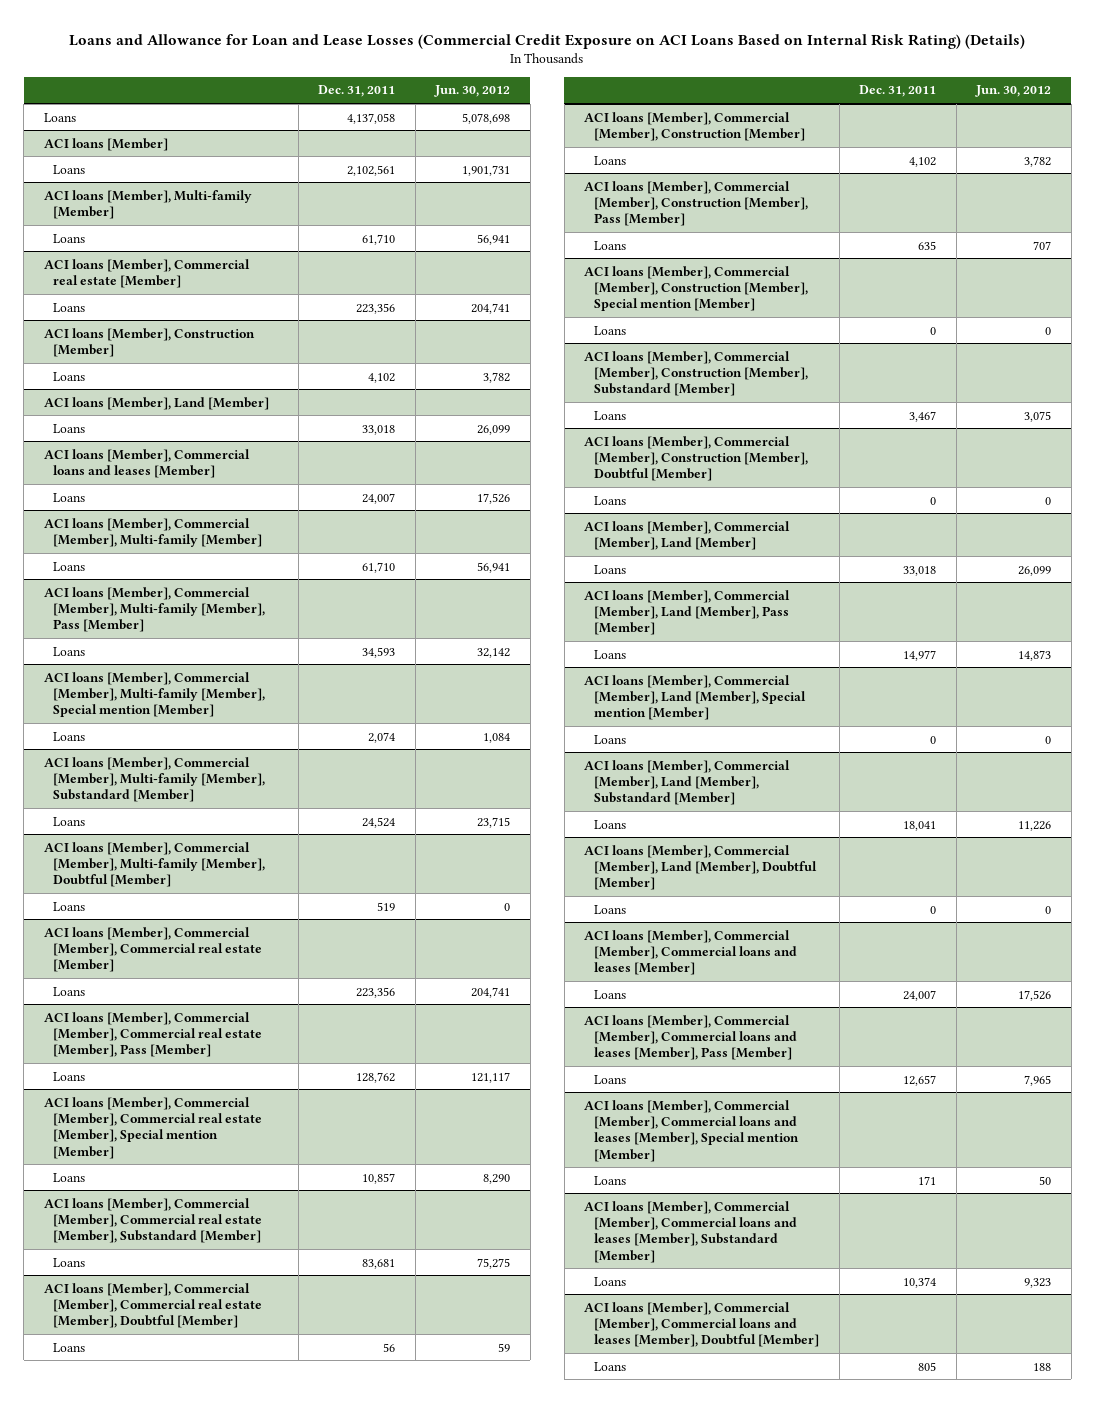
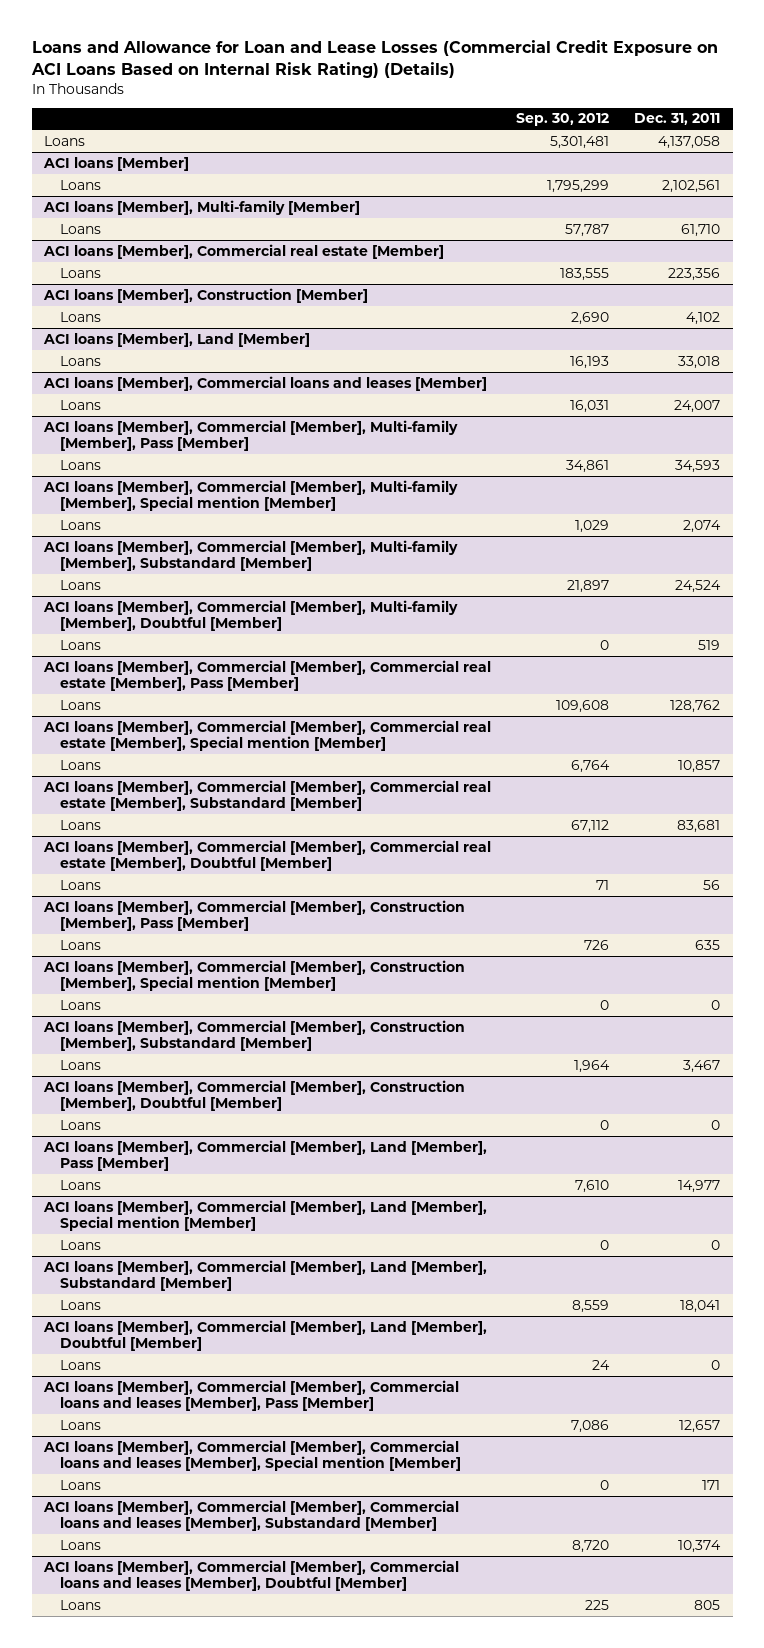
[434,85,511,98] Jun. 30, 2012 -> none
none -> [516,113,610,127] Sep. 30, 2012
[43,517,263,547] ACI loans [Member], Commercial [Member], Multi-family [Member] -> none
[53,561,86,571] Loans -> none
[43,926,263,973] ACI loans [Member], Commercial [Member], Commercial real estate [Member] -> none
[53,986,86,996] Loans -> none
[584,111,806,141] ACI loans [Member], Commercial [Member], Construction [Member] -> none
[594,155,627,165] Loans -> none
[584,520,791,550] ACI loans [Member], Commercial [Member], Land [Member] -> none
[594,564,627,574] Loans -> none
[584,929,798,976] ACI loans [Member], Commercial [Member], Commercial loans and leases [Member] -> none
[594,989,627,999] Loans -> none

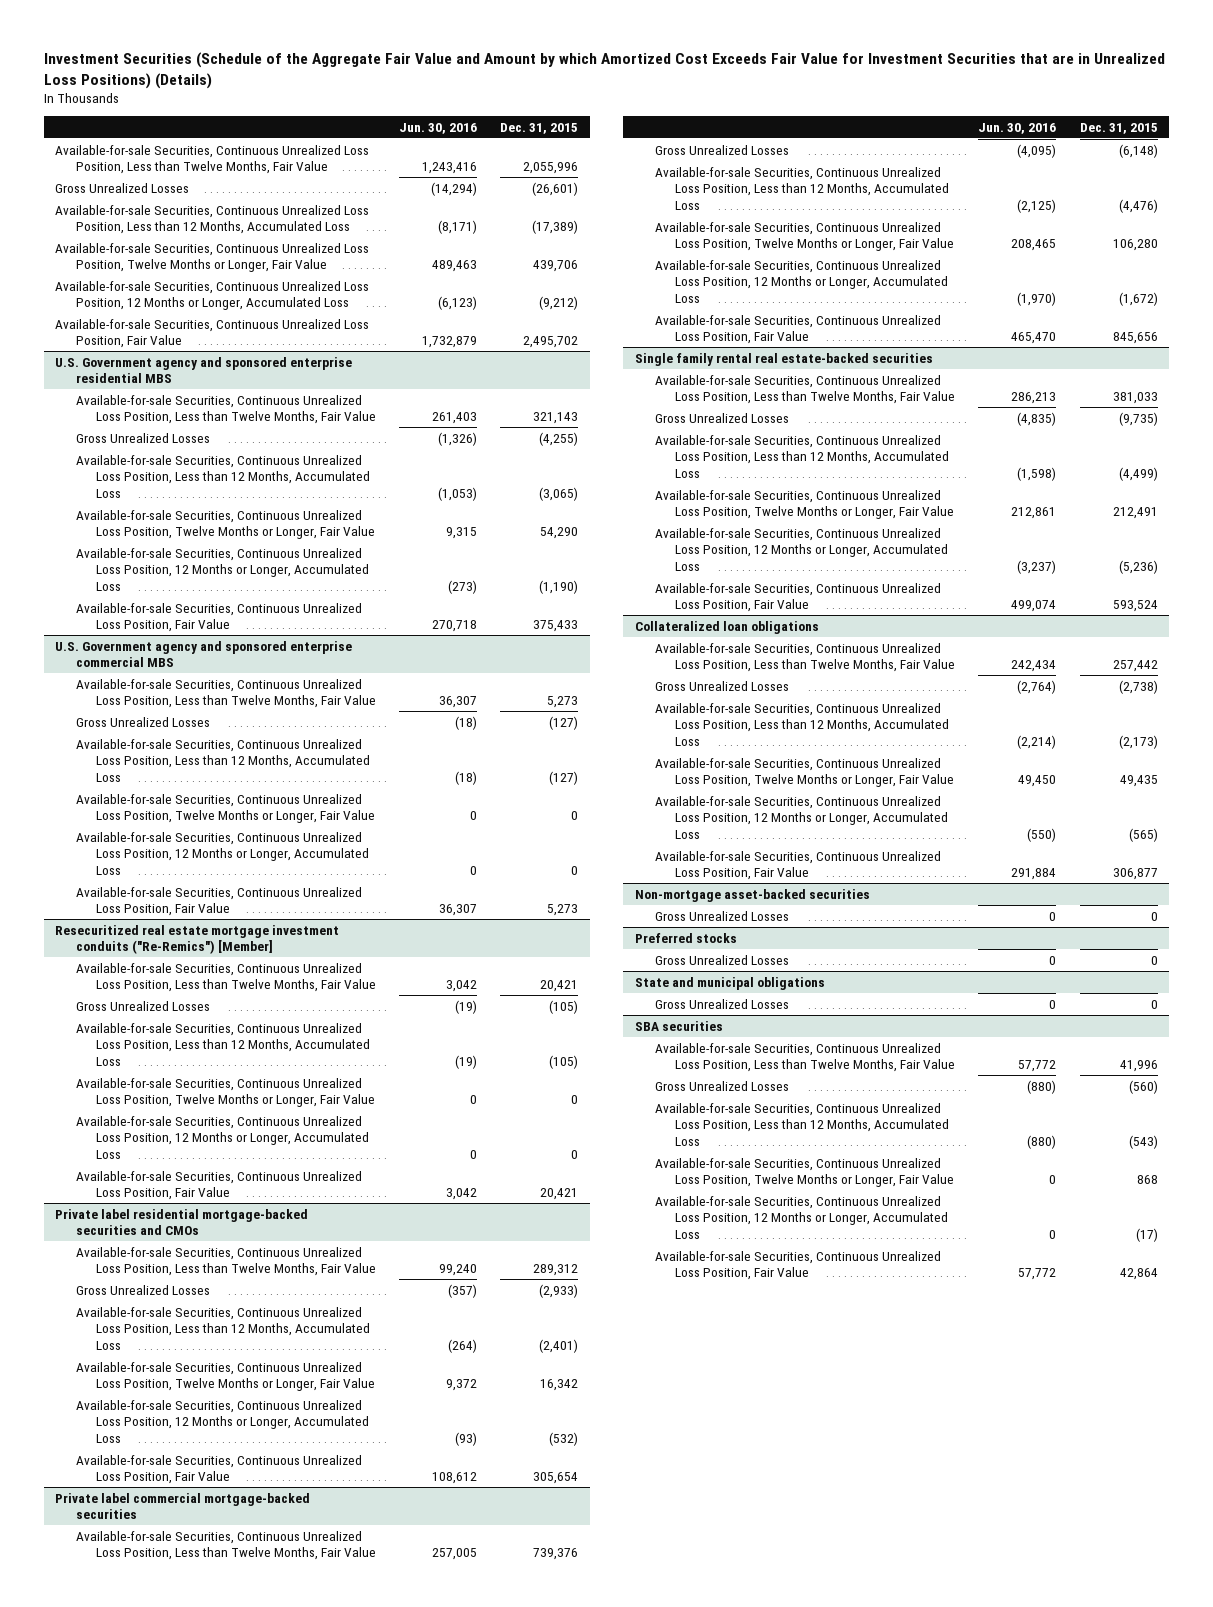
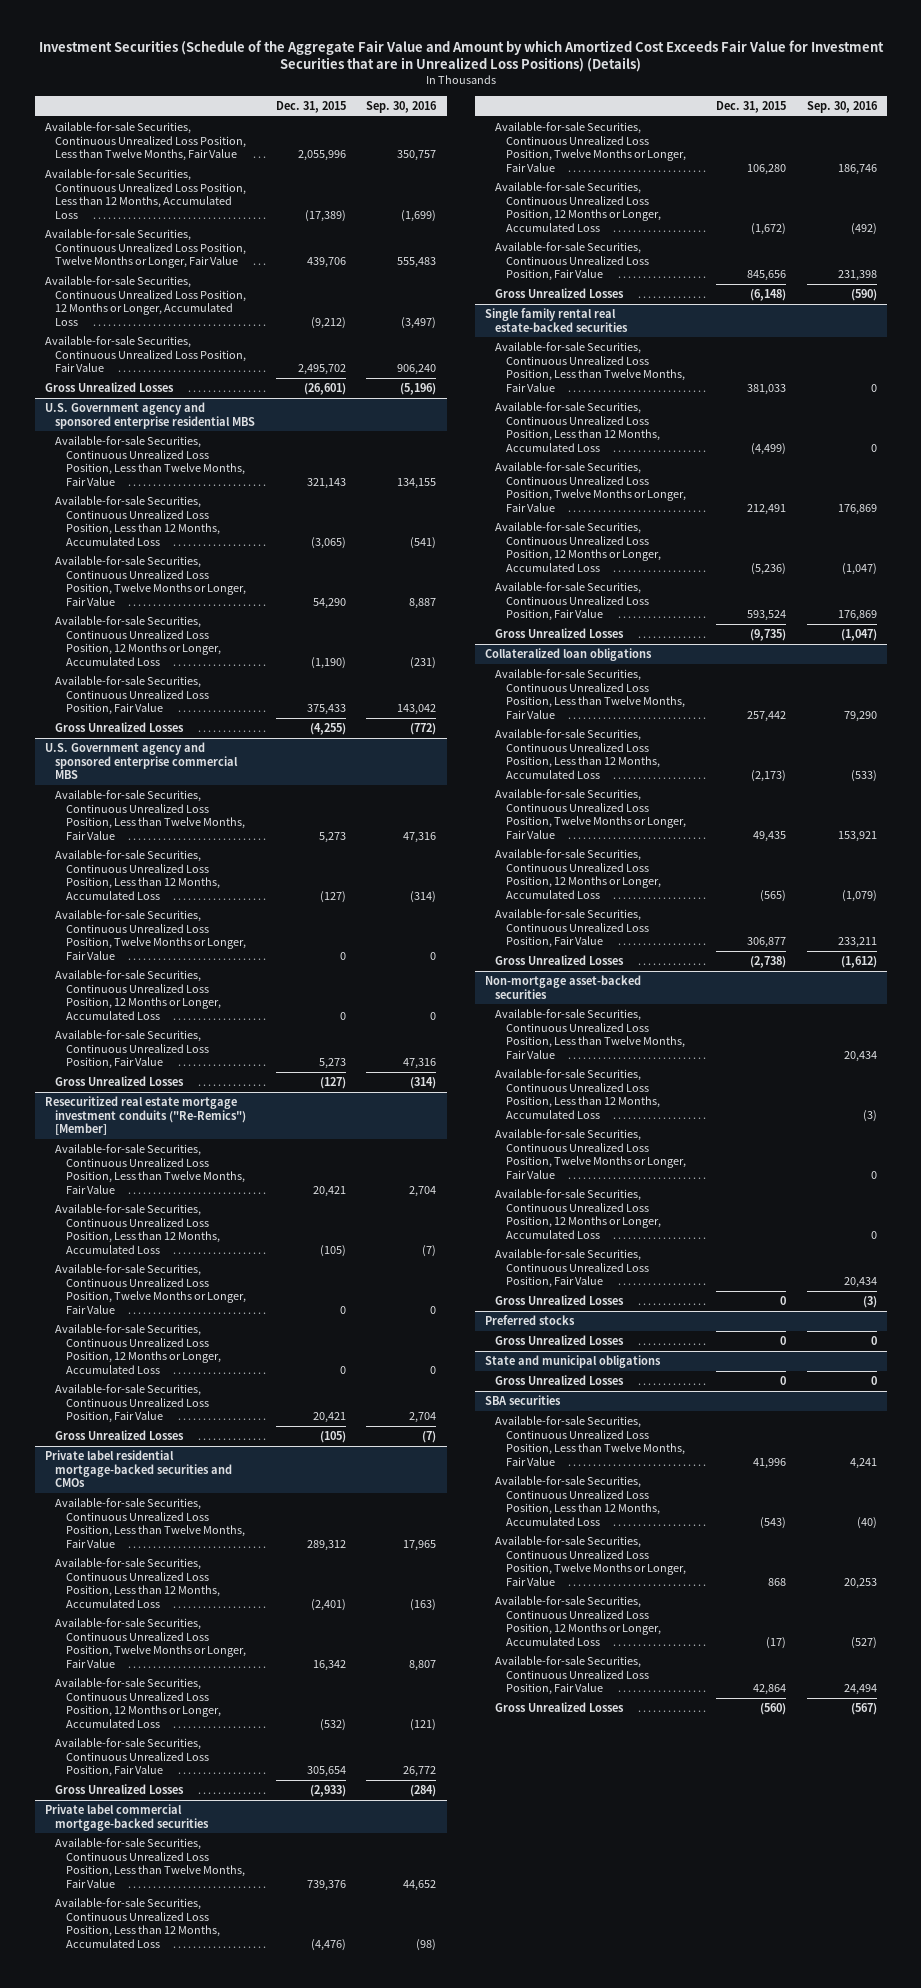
[399,122,478,134] Jun. 30, 2016 -> none
none -> [366,100,438,113] Sep. 30, 2016
[55,182,190,193] Gross Unrealized Losses -> [44,382,174,393] Gross Unrealized Losses
[75,432,210,443] Gross Unrealized Losses -> [55,722,185,733] Gross Unrealized Losses
[75,716,210,727] Gross Unrealized Losses -> [55,1076,185,1087] Gross Unrealized Losses
[75,1000,210,1011] Gross Unrealized Losses -> [55,1430,185,1441] Gross Unrealized Losses
[75,1284,210,1295] Gross Unrealized Losses -> [55,1784,185,1795] Gross Unrealized Losses
[654,144,789,155] Gross Unrealized Losses -> [495,288,625,299] Gross Unrealized Losses
[654,412,789,423] Gross Unrealized Losses -> [495,628,625,639] Gross Unrealized Losses
[654,680,789,691] Gross Unrealized Losses -> [495,955,625,966] Gross Unrealized Losses
none -> [495,1009,686,1059] Available-for-sale Securities, Continuous Unrealized Loss Position, Less than Twelve Months, Fair Value
none -> [495,1069,661,1119] Available-for-sale Securities, Continuous Unrealized Loss Position, Less than 12 Months, Accumulated Loss
none -> [495,1129,687,1179] Available-for-sale Securities, Continuous Unrealized Loss Position, Twelve Months or Longer, Fair Value
none -> [495,1189,662,1239] Available-for-sale Securities, Continuous Unrealized Loss Position, 12 Months or Longer, Accumulated Loss
none -> [495,1249,650,1289] Available-for-sale Securities, Continuous Unrealized Loss Position, Fair Value
[654,1080,789,1091] Gross Unrealized Losses -> [495,1702,625,1713] Gross Unrealized Losses

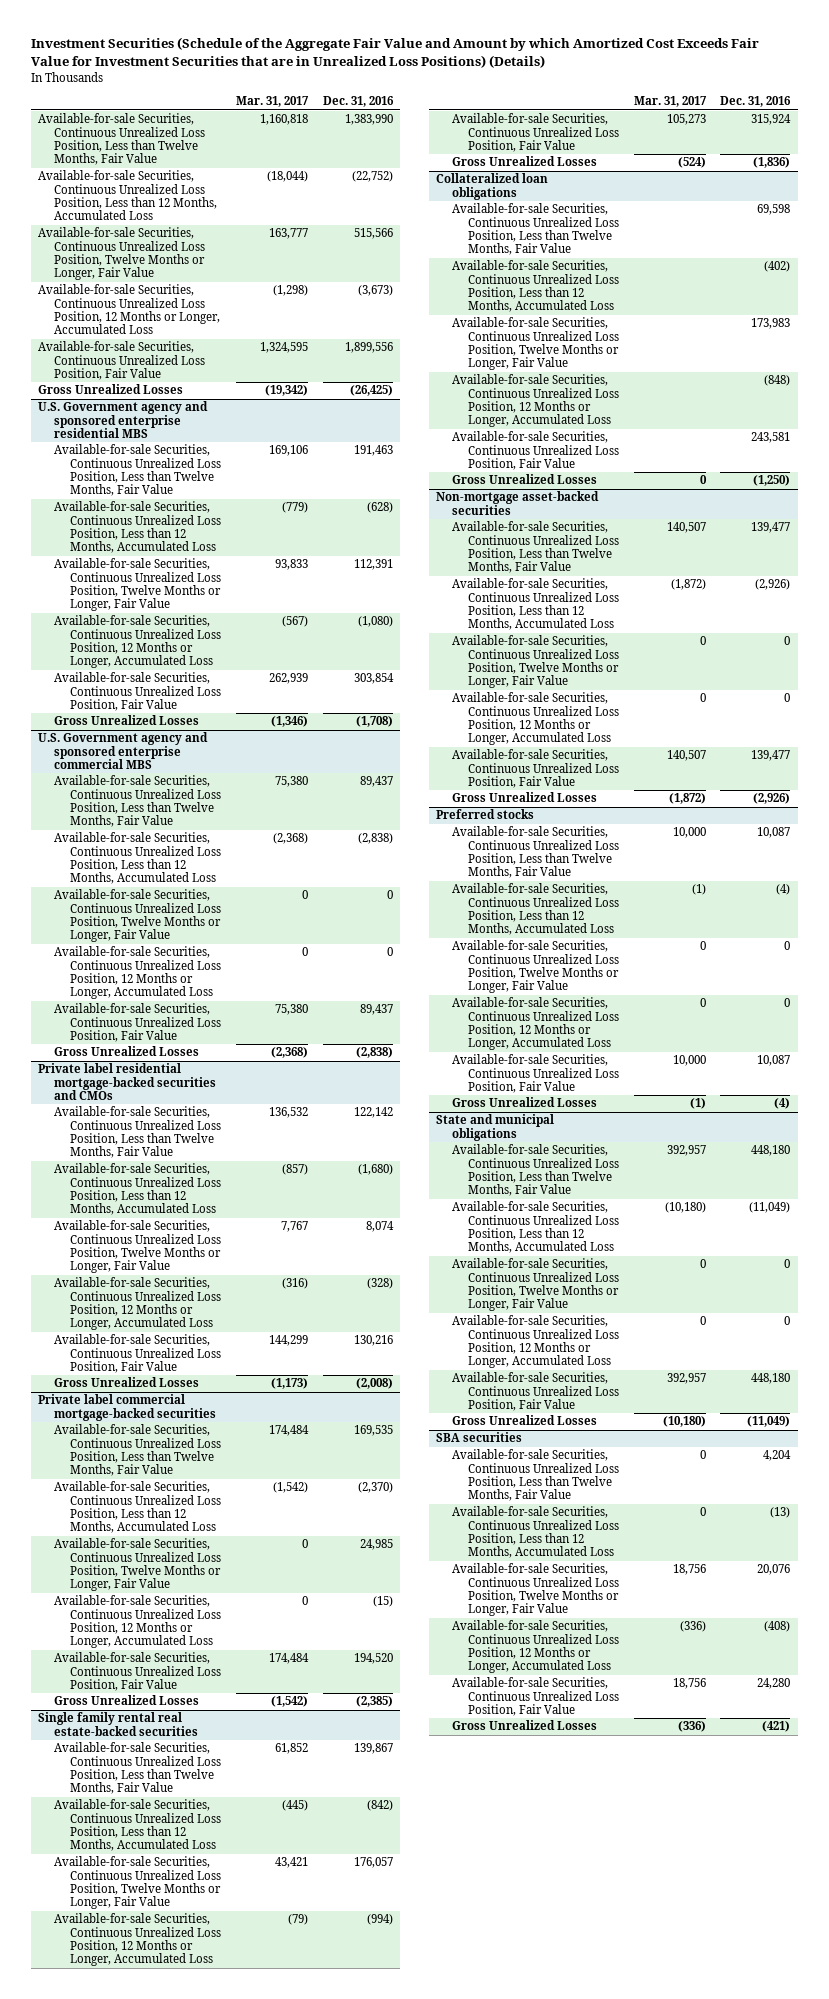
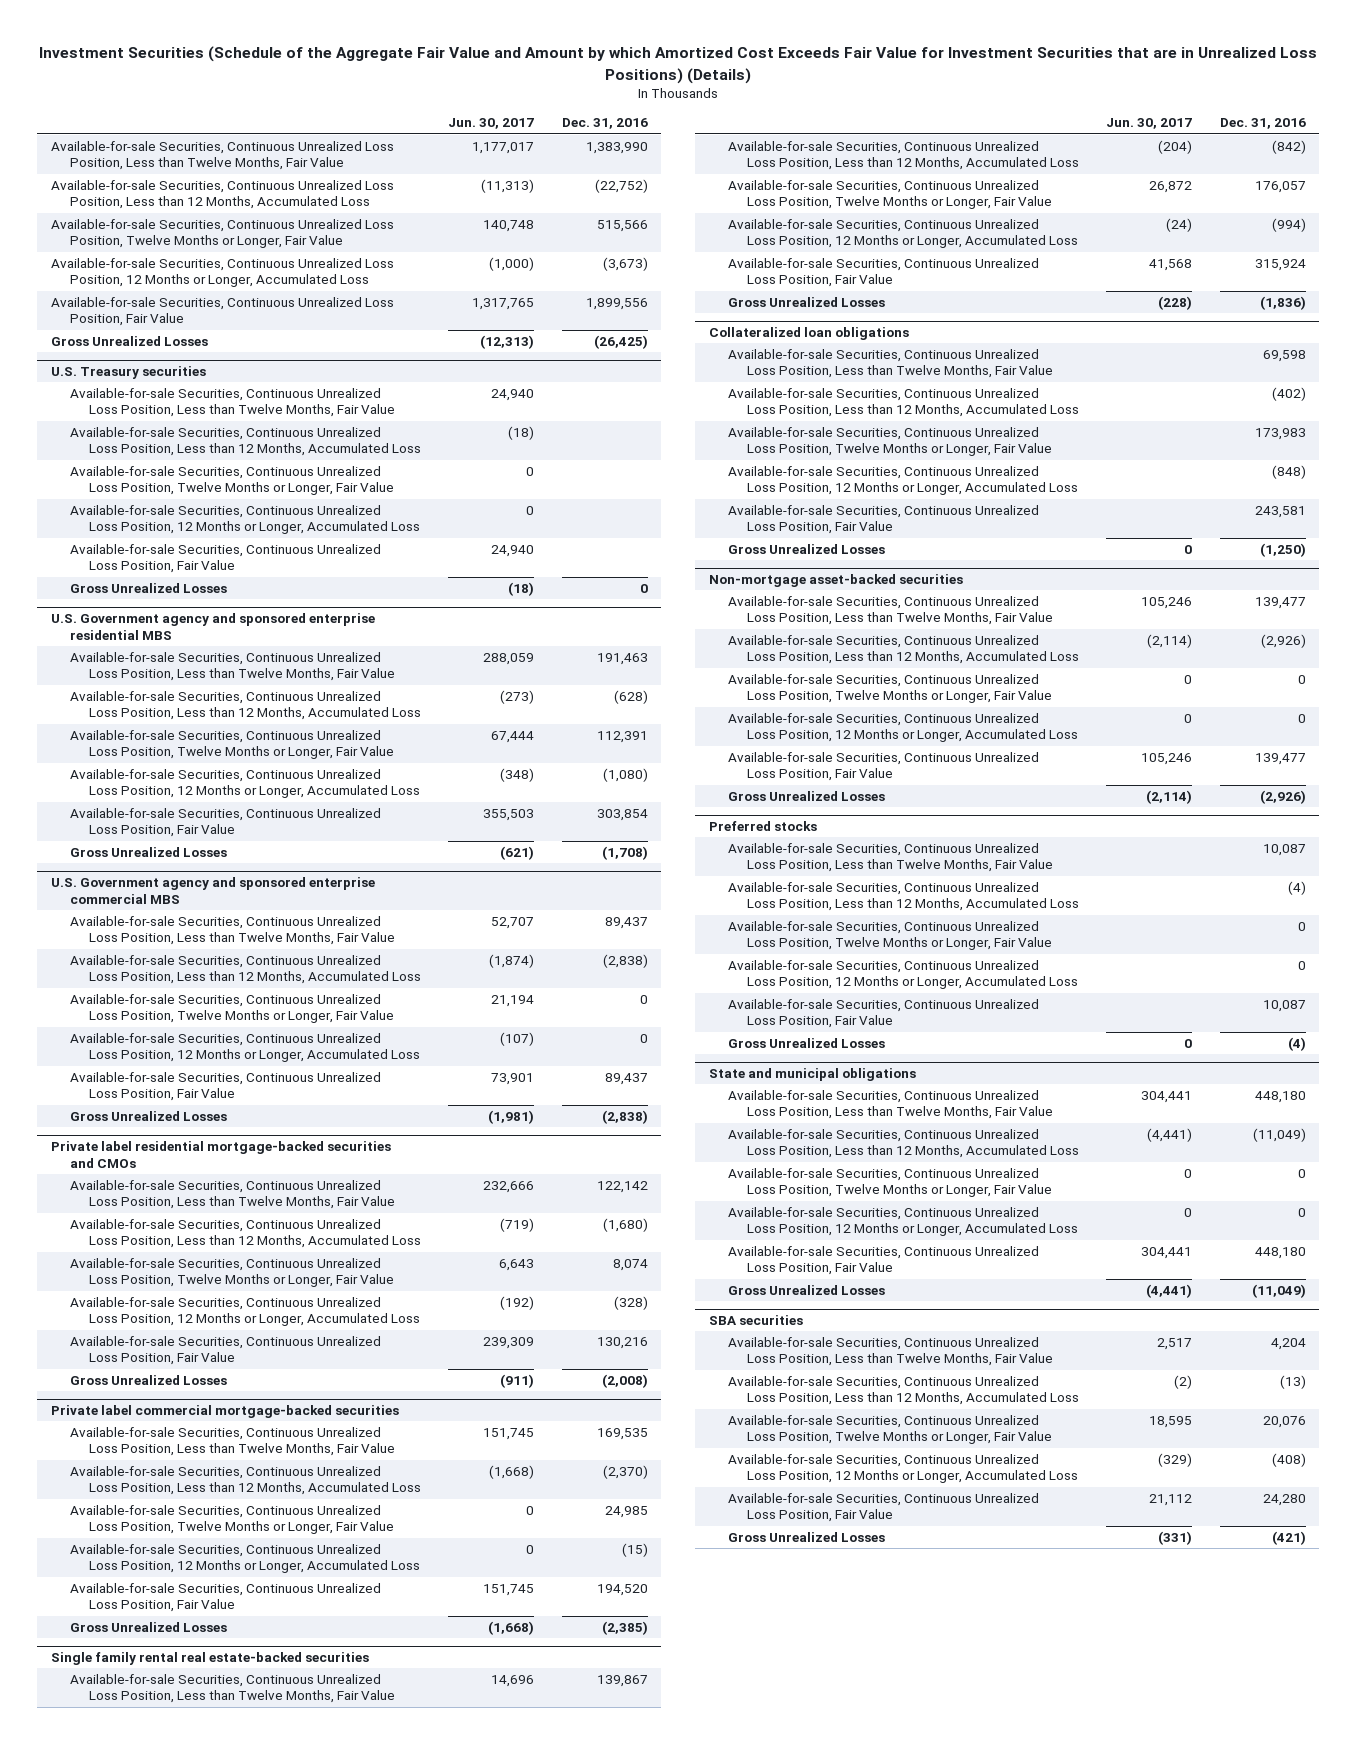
[235,96,309,108] Mar. 31, 2017 -> none
none -> [448,118,535,130] Jun. 30, 2017
none -> [50,366,206,380] U.S. Treasury securities
none -> [70,387,396,418] Available-for-sale Securities, Continuous Unrealized Loss Position, Less than Twelve Months, Fair Value
none -> [70,426,422,457] Available-for-sale Securities, Continuous Unrealized Loss Position, Less than 12 Months, Accumulated Loss
none -> [70,465,395,496] Available-for-sale Securities, Continuous Unrealized Loss Position, Twelve Months or Longer, Fair Value
none -> [70,504,421,535] Available-for-sale Securities, Continuous Unrealized Loss Position, 12 Months or Longer, Accumulated Loss
none -> [70,543,382,574] Available-for-sale Securities, Continuous Unrealized Loss Position, Fair Value
none -> [70,582,228,593] Gross Unrealized Losses

